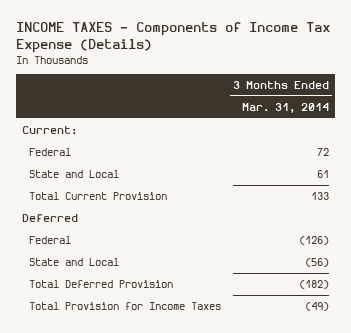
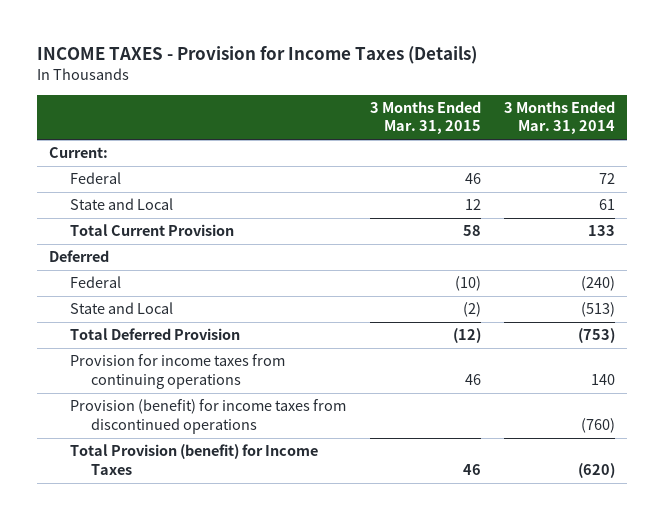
[15,22,330,54] INCOME TAXES - Components of Income Tax Expense (Details) -> [37,46,478,65] INCOME TAXES - Provision for Income Taxes (Details)
none -> [369,101,481,135] 3 Months Ended Mar. 31, 2015
[298,235,329,245] (126) -> [580,276,615,292] (240)
[304,257,329,267] (56) -> [580,302,615,318] (513)
[298,279,329,289] (182) -> [577,328,615,344] (753)
none -> [70,354,286,389] Provision for income taxes from continuing operations
none -> [70,399,347,434] Provision (benefit) for income taxes from discontinued operations
[29,301,222,310] Total Provision for Income Taxes -> [70,444,319,475] Total Provision (benefit) for Income Taxes
[304,301,329,311] (49) -> [577,462,615,478] (620)

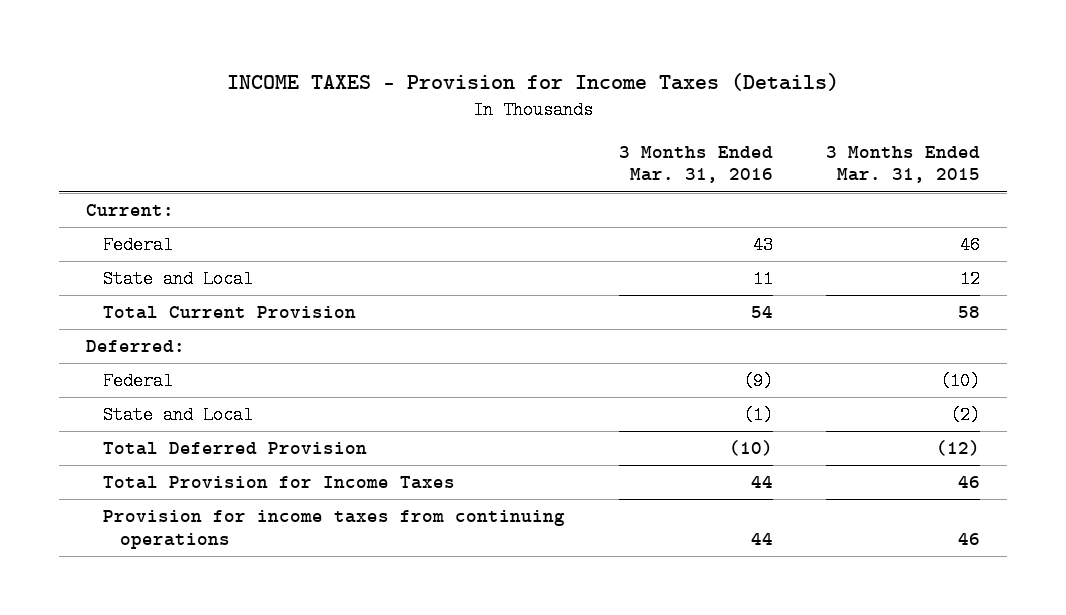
[503,101,615,135] 3 Months Ended Mar. 31, 2014 -> none
none -> [618,145,773,184] 3 Months Ended Mar. 31, 2016
[49,250,110,263] Deferred -> [85,340,185,353] Deferred:
none -> [102,476,455,490] Total Provision for Income Taxes
[70,399,347,434] Provision (benefit) for income taxes from discontinued operations -> none
[70,444,319,475] Total Provision (benefit) for Income Taxes -> none

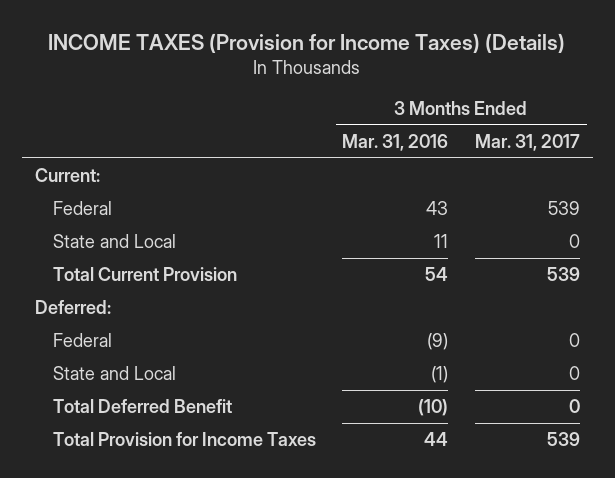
[226,72,839,91] INCOME TAXES - Provision for Income Taxes (Details) -> [48,32,566,53] INCOME TAXES (Provision for Income Taxes) (Details)
[826,145,981,184] 3 Months Ended Mar. 31, 2015 -> none
none -> [474,133,580,151] Mar. 31, 2017
[102,442,367,456] Total Deferred Provision -> [52,399,232,414] Total Deferred Benefit
[102,510,565,549] Provision for income taxes from continuing operations -> none

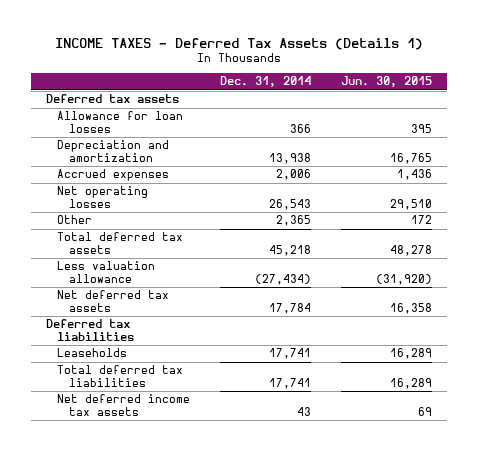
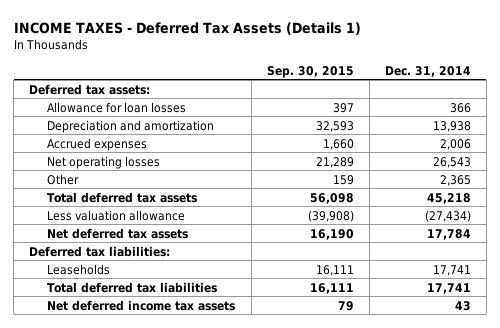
[340,76,432,88] Jun. 30, 2015 -> none
none -> [266,65,354,78] Sep. 30, 2015
[45,94,179,104] Deferred tax assets -> [29,83,151,95] Deferred tax assets:
[45,319,135,342] Deferred tax liabilities -> [29,245,171,257] Deferred tax liabilities:

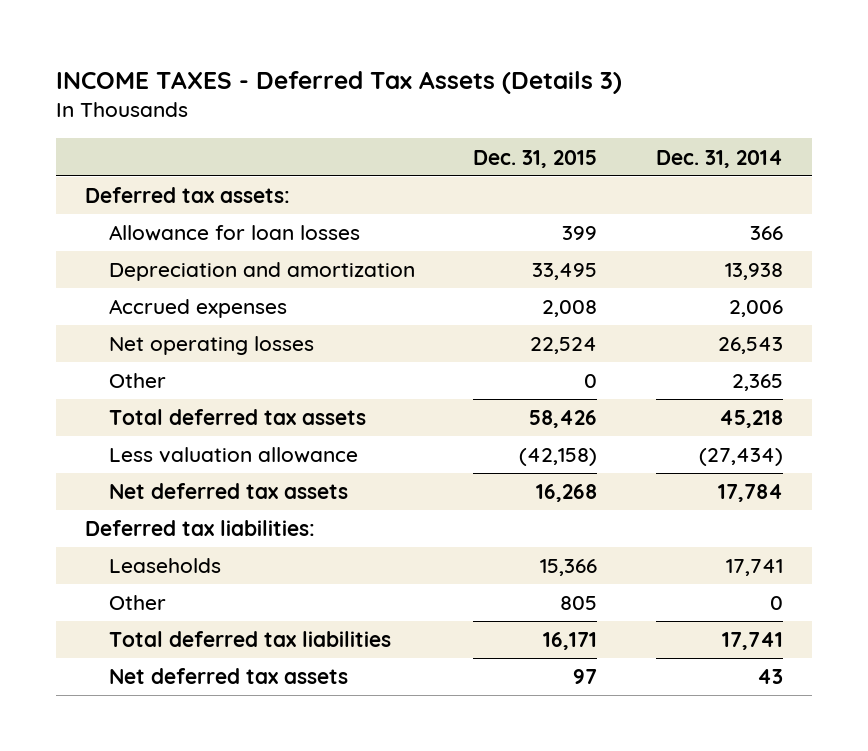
[13,21,361,35] INCOME TAXES - Deferred Tax Assets (Details 1) -> [56,70,623,94] INCOME TAXES - Deferred Tax Assets (Details 3)
[266,65,354,78] Sep. 30, 2015 -> none
none -> [473,149,598,168] Dec. 31, 2015
none -> [109,595,167,611] Other
[47,299,236,311] Net deferred income tax assets -> [109,668,349,685] Net deferred tax assets

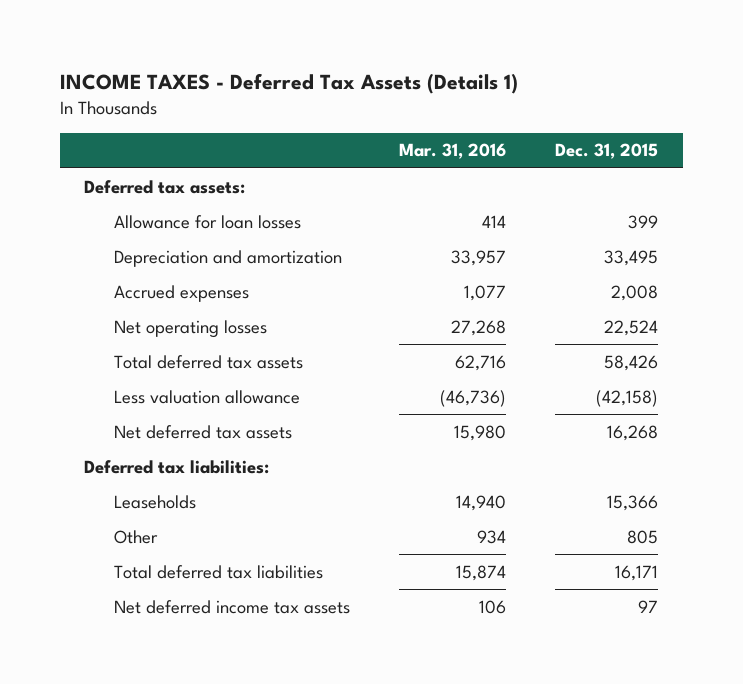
[56,70,623,94] INCOME TAXES - Deferred Tax Assets (Details 3) -> [59,72,518,94] INCOME TAXES - Deferred Tax Assets (Details 1)
[655,149,783,168] Dec. 31, 2014 -> none
none -> [399,143,507,160] Mar. 31, 2016
[109,373,167,389] Other -> none
[109,668,349,685] Net deferred tax assets -> [113,599,350,614] Net deferred income tax assets

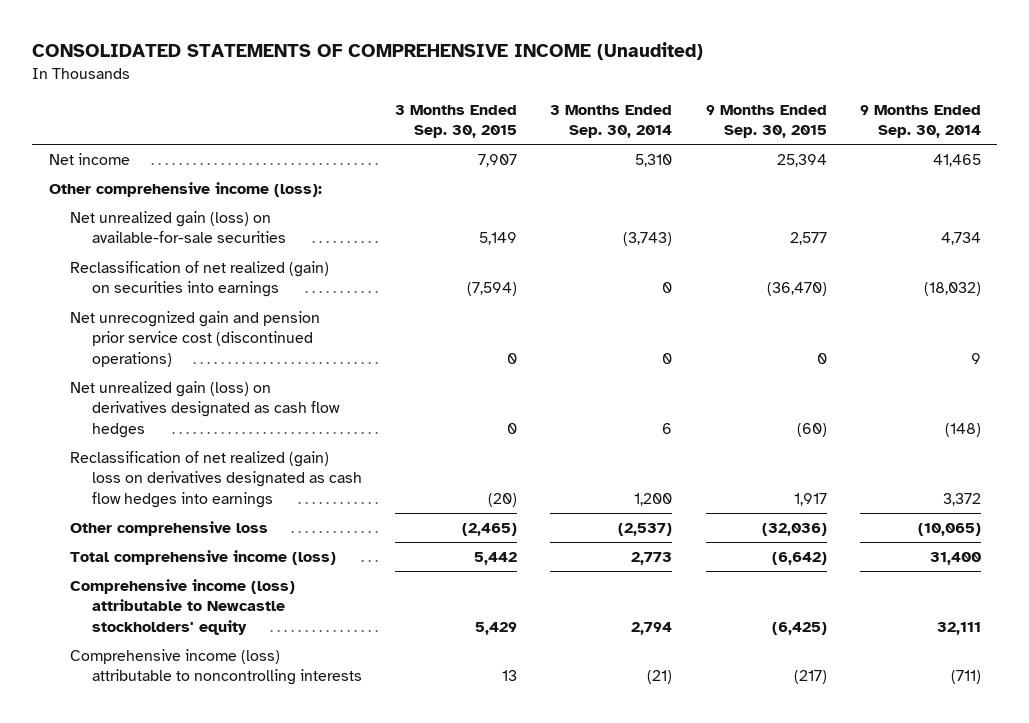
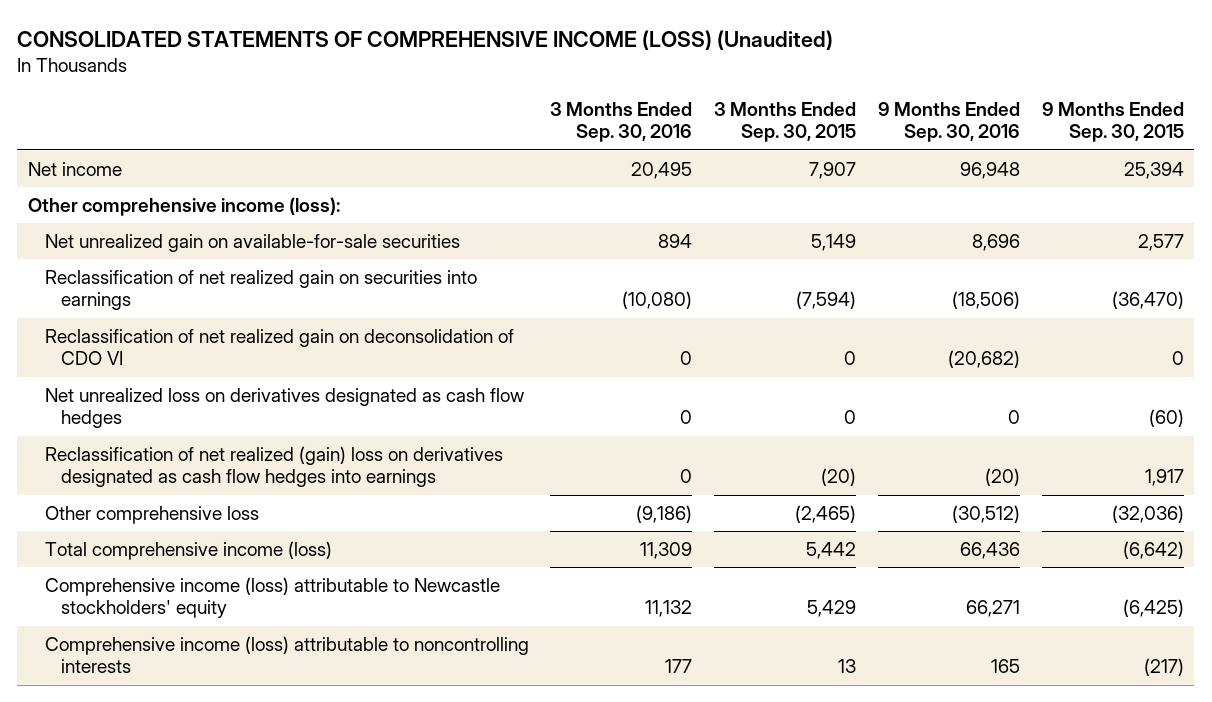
[31,41,703,60] CONSOLIDATED STATEMENTS OF COMPREHENSIVE INCOME (Unaudited) -> [17,29,834,50] CONSOLIDATED STATEMENTS OF COMPREHENSIVE INCOME (LOSS) (Unaudited)
[550,104,673,139] 3 Months Ended Sep. 30, 2014 -> none
[859,104,981,139] 9 Months Ended Sep. 30, 2014 -> none
none -> [550,101,693,143] 3 Months Ended Sep. 30, 2016
none -> [877,101,1020,143] 9 Months Ended Sep. 30, 2016
[70,310,321,368] Net unrecognized gain and pension prior service cost (discontinued operations) -> none
[70,210,286,244] Net unrealized gain (loss) on available-for-sale securities -> [44,234,460,253] Net unrealized gain on available-for-sale securities
[70,260,330,298] Reclassification of net realized (gain) on securities into earnings -> [44,270,477,311] Reclassification of net realized gain on securities into earnings
none -> [44,329,514,366] Reclassification of net realized gain on deconsolidation of CDO VI
[70,380,340,439] Net unrealized gain (loss) on derivatives designated as cash flow hedges -> [44,388,524,429] Net unrealized loss on derivatives designated as cash flow hedges

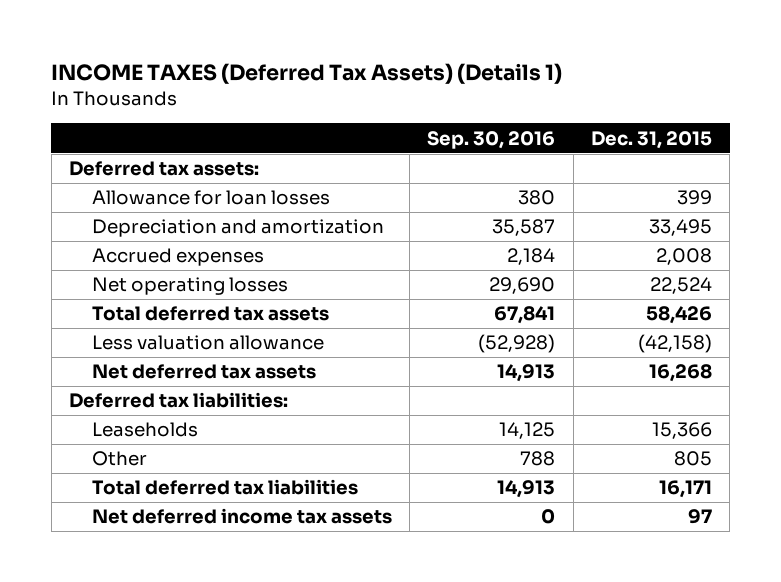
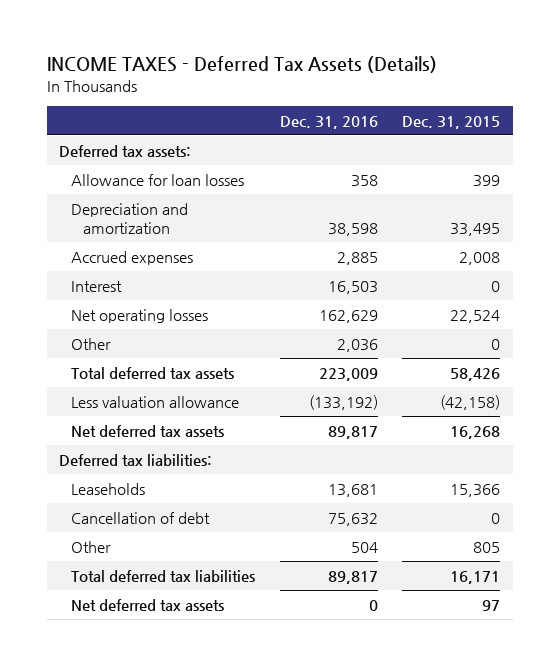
[51,62,563,84] INCOME TAXES (Deferred Tax Assets) (Details 1) -> [46,56,437,74] INCOME TAXES - Deferred Tax Assets (Details)
[427,130,556,149] Sep. 30, 2016 -> none
none -> [279,115,378,129] Dec. 31, 2016
none -> [71,280,123,292] Interest
none -> [71,337,112,350] Other
none -> [71,511,211,524] Cancellation of debt
[91,508,392,525] Net deferred income tax assets -> [71,598,225,611] Net deferred tax assets

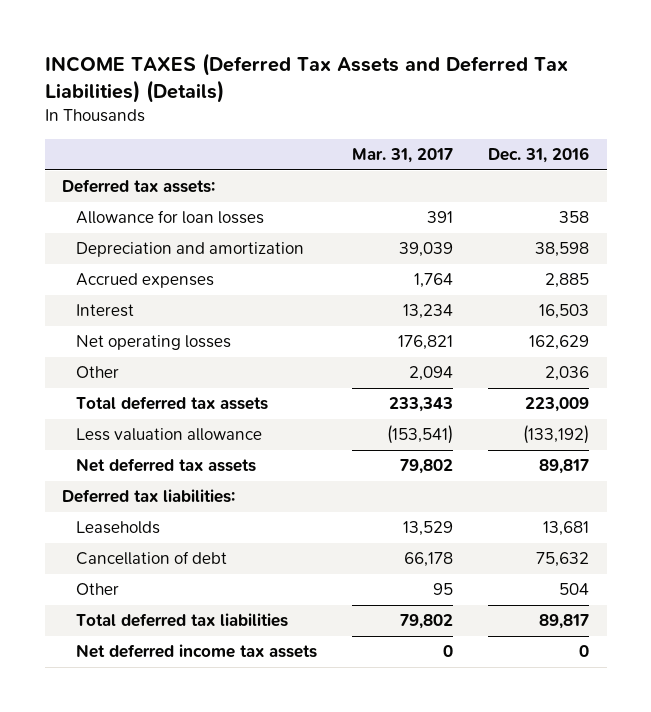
[46,56,437,74] INCOME TAXES - Deferred Tax Assets (Details) -> [44,53,568,104] INCOME TAXES (Deferred Tax Assets and Deferred Tax Liabilities) (Details)
[402,115,501,129] Dec. 31, 2015 -> none
none -> [351,147,453,163] Mar. 31, 2017
[71,598,225,611] Net deferred tax assets -> [75,644,317,659] Net deferred income tax assets

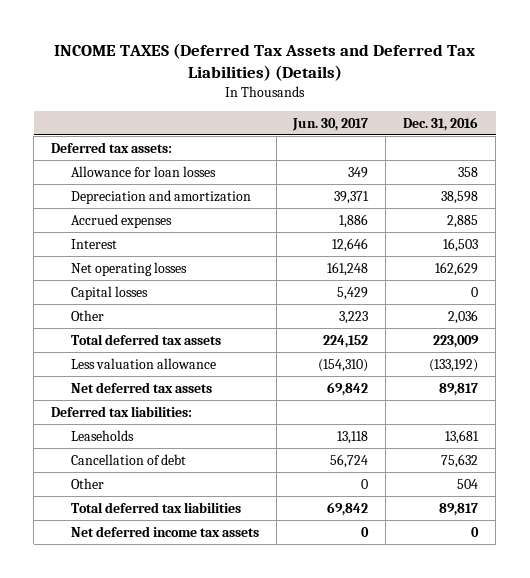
[351,147,453,163] Mar. 31, 2017 -> none
none -> [292,117,369,131] Jun. 30, 2017
none -> [70,285,148,300] Capital losses

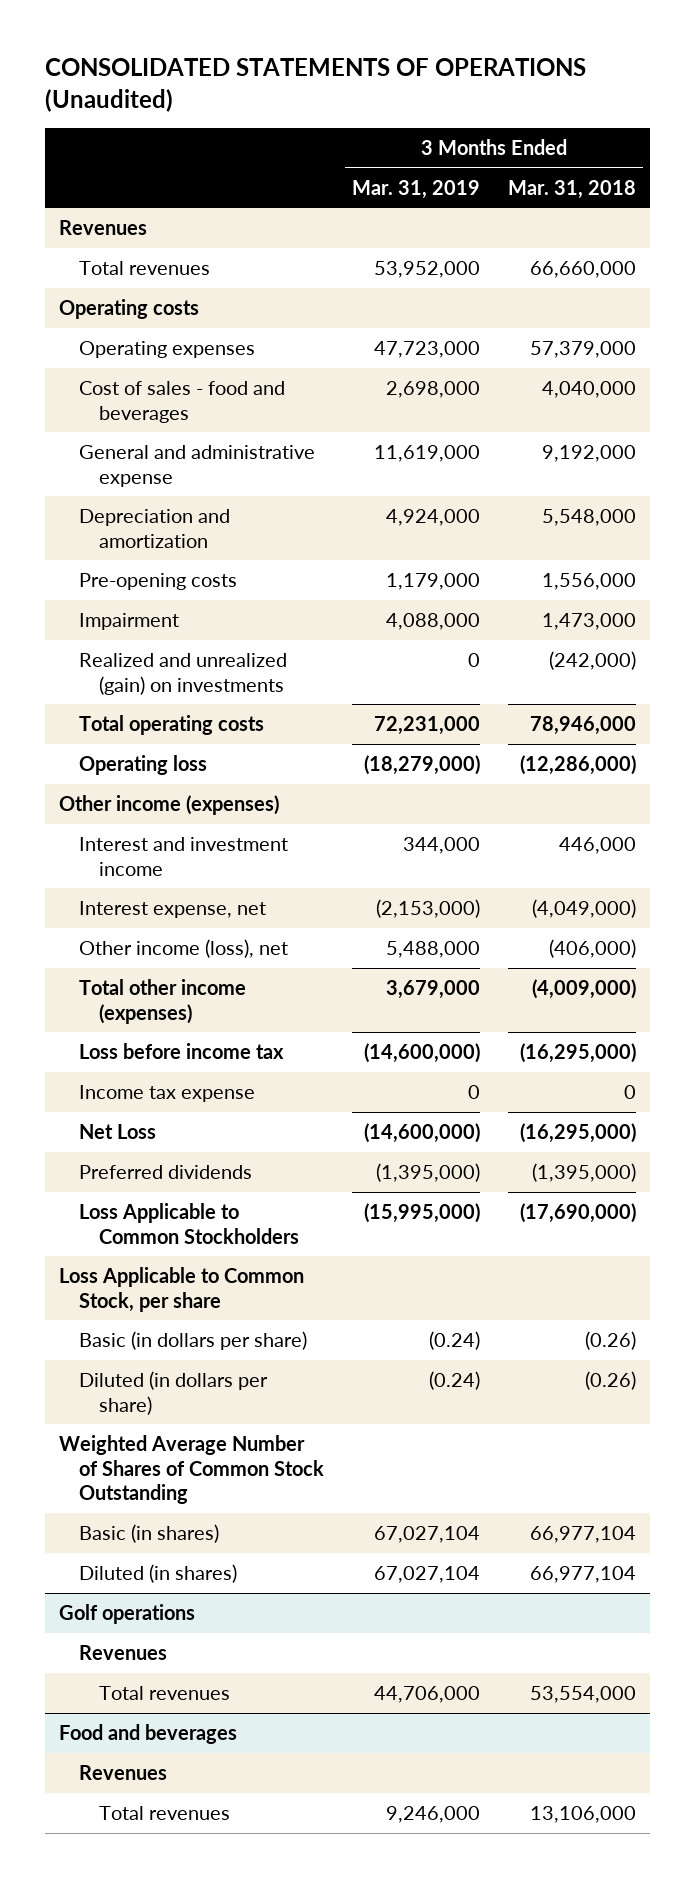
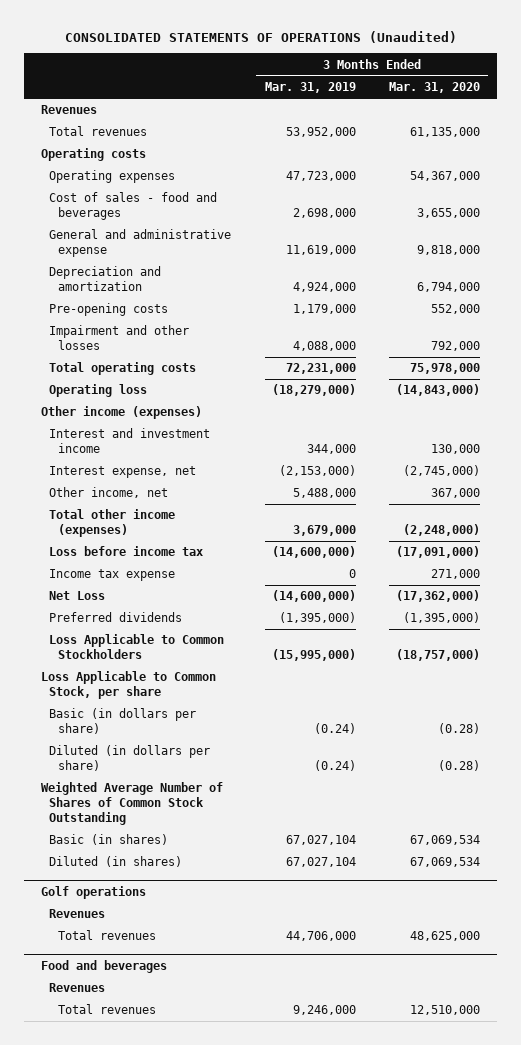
[507,179,636,199] Mar. 31, 2018 -> none
none -> [389,82,481,94] Mar. 31, 2020
[78,653,287,695] Realized and unrealized (gain) on investments -> none
[78,613,179,631] Impairment -> [49,325,190,351] Impairment and other losses
[78,939,288,959] Other income (loss), net -> [49,487,169,499] Other income, net

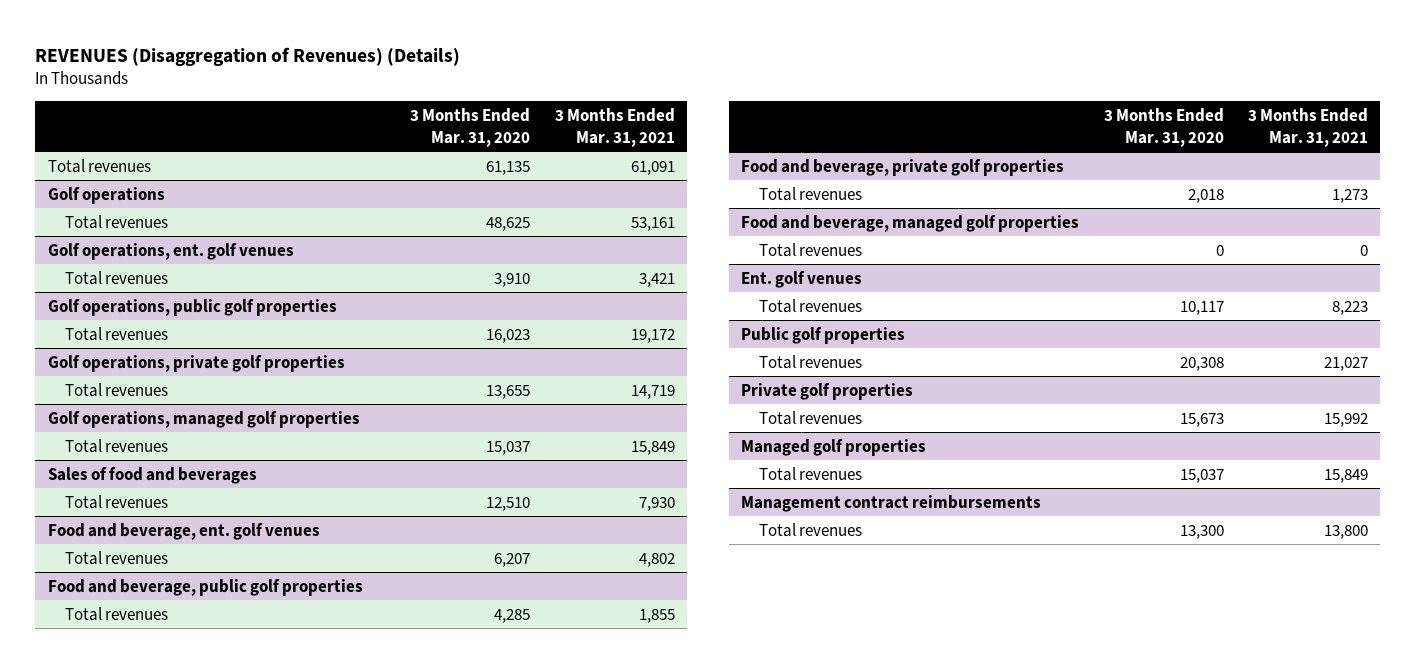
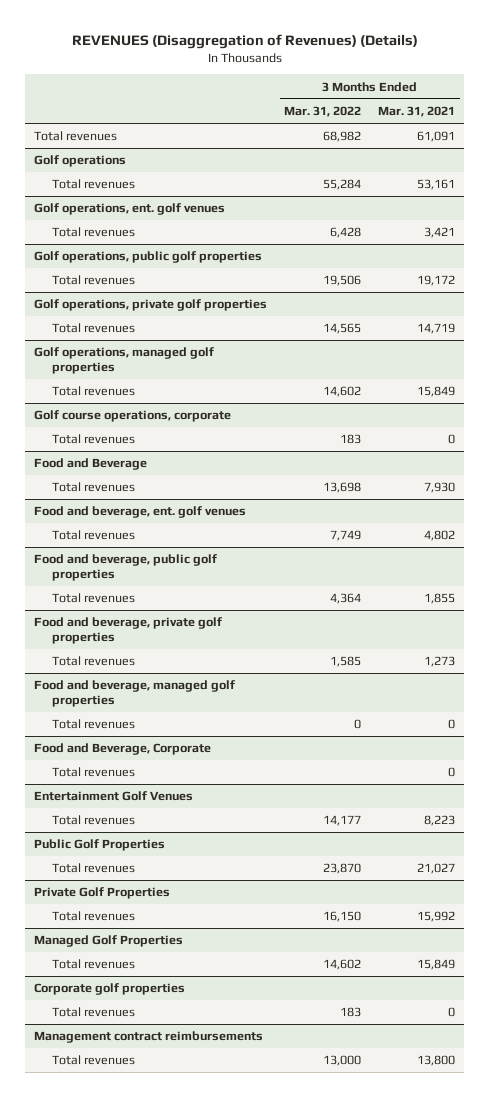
[410,107,531,147] 3 Months Ended Mar. 31, 2020 -> none
none -> [284,106,362,118] Mar. 31, 2022
none -> [34,410,232,423] Golf course operations, corporate
none -> [52,434,136,445] Total revenues
[47,466,257,484] Sales of food and beverages -> [34,458,148,471] Food and Beverage
none -> [34,743,212,756] Food and Beverage, Corporate
none -> [52,767,136,778] Total revenues
[741,270,863,288] Ent. golf venues -> [34,791,194,802] Entertainment Golf Venues
[741,326,906,344] Public golf properties -> [34,839,166,852] Public Golf Properties
[741,382,914,400] Private golf properties -> [34,887,171,900] Private Golf Properties
[741,438,927,456] Managed golf properties -> [34,935,184,948] Managed Golf Properties
none -> [34,983,186,996] Corporate golf properties
none -> [52,1007,136,1018] Total revenues

